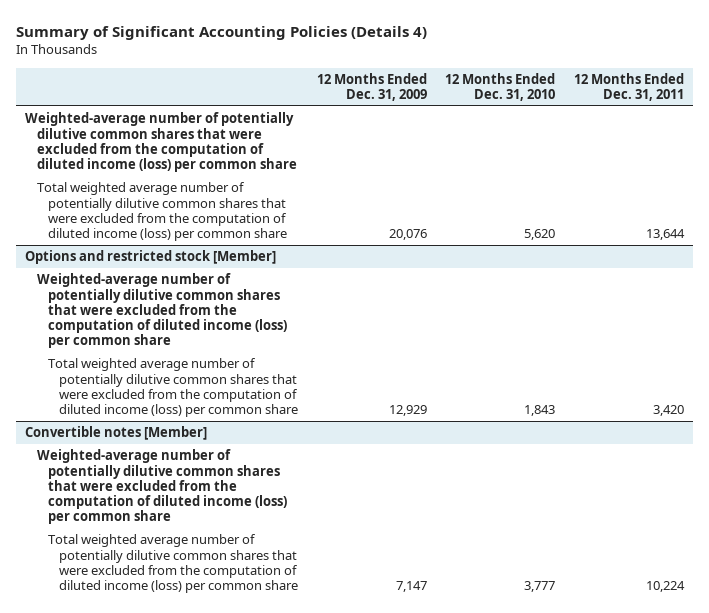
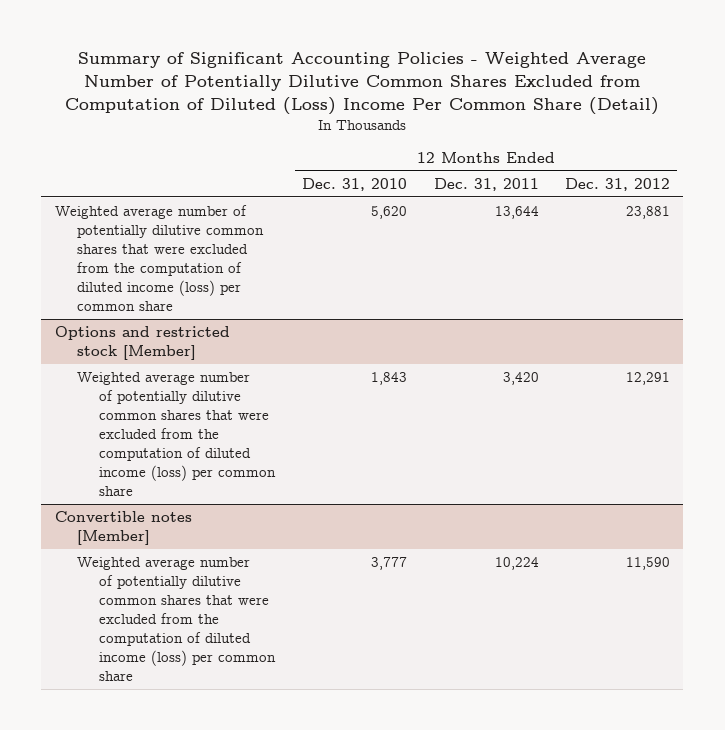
[16,25,428,40] Summary of Significant Accounting Policies (Details 4) -> [65,52,660,115] Summary of Significant Accounting Policies - Weighted Average Number of Potentially Dilutive Common Shares Excluded from Computation of Diluted (Loss) Income Per Common Share (Detail)
[316,72,427,102] 12 Months Ended Dec. 31, 2009 -> none
none -> [565,177,671,191] Dec. 31, 2012
[25,112,297,173] Weighted-average number of potentially dilutive common shares that were excluded from the computation of diluted income (loss) per common share -> none
[36,182,287,242] Total weighted average number of potentially dilutive common shares that were excluded from the computation of diluted income (loss) per common share -> [54,205,265,311] Weighted average number of potentially dilutive common shares that were excluded from the computation of diluted income (loss) per common share
[36,273,287,349] Weighted-average number of potentially dilutive common shares that were excluded from the computation of diluted income (loss) per common share -> none
[47,358,299,418] Total weighted average number of potentially dilutive common shares that were excluded from the computation of diluted income (loss) per common share -> [77,372,277,496] Weighted average number of potentially dilutive common shares that were excluded from the computation of diluted income (loss) per common share
[36,449,287,525] Weighted-average number of potentially dilutive common shares that were excluded from the computation of diluted income (loss) per common share -> none
[47,534,299,594] Total weighted average number of potentially dilutive common shares that were excluded from the computation of diluted income (loss) per common share -> [77,557,277,681] Weighted average number of potentially dilutive common shares that were excluded from the computation of diluted income (loss) per common share

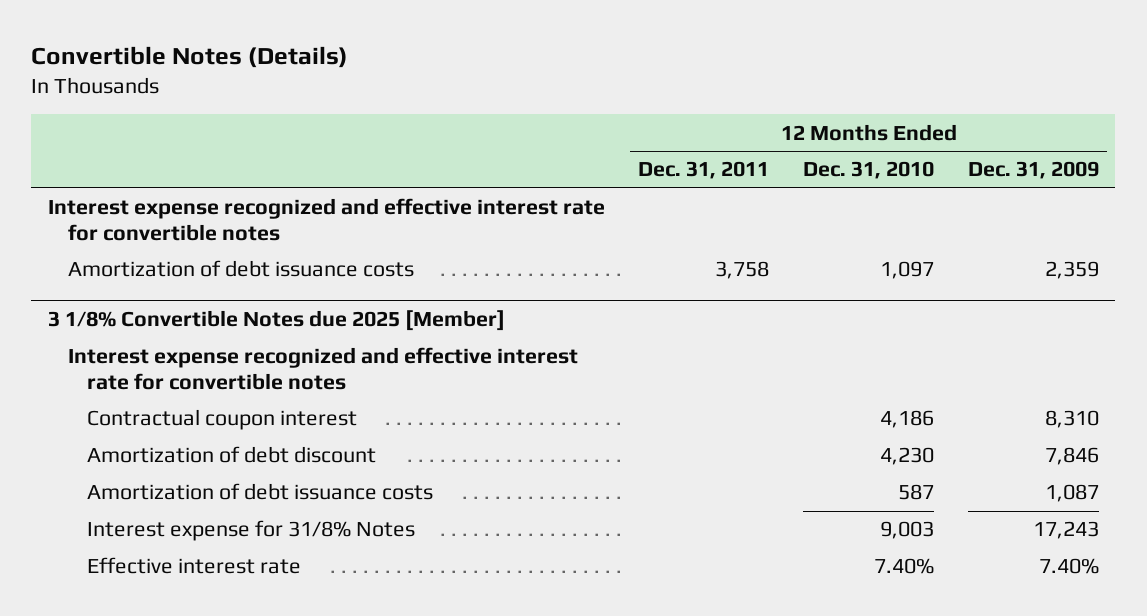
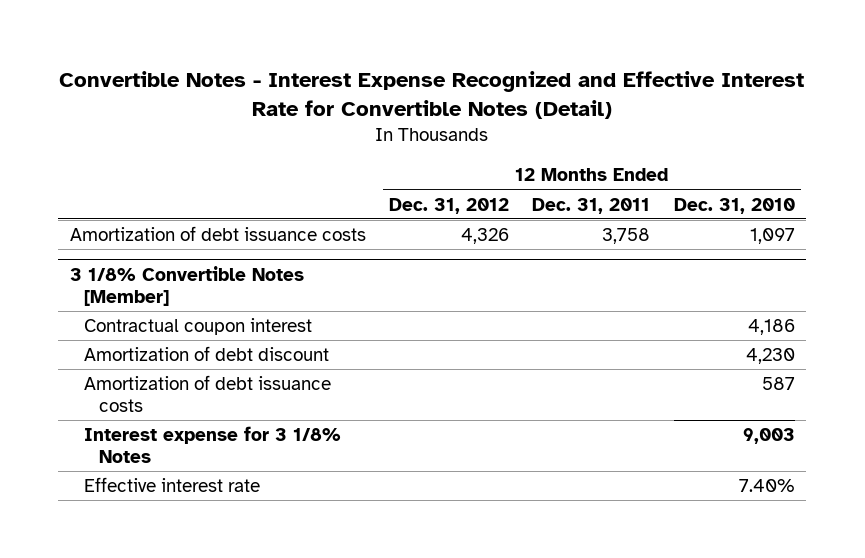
[31,46,349,69] Convertible Notes (Details) -> [59,71,805,120] Convertible Notes - Interest Expense Recognized and Effective Interest Rate for Convertible Notes (Detail)
[967,161,1099,180] Dec. 31, 2009 -> none
none -> [389,197,510,214] Dec. 31, 2012
[47,198,605,241] Interest expense recognized and effective interest rate for convertible notes -> none
[67,347,578,390] Interest expense recognized and effective interest rate for convertible notes -> none
[47,310,505,332] 3 1/8% Convertible Notes due 2025 [Member] -> [69,265,304,306] 3 1/8% Convertible Notes [Member]
[87,520,416,542] Interest expense for 31/8% Notes -> [84,426,342,463] Interest expense for 3 1/8% Notes

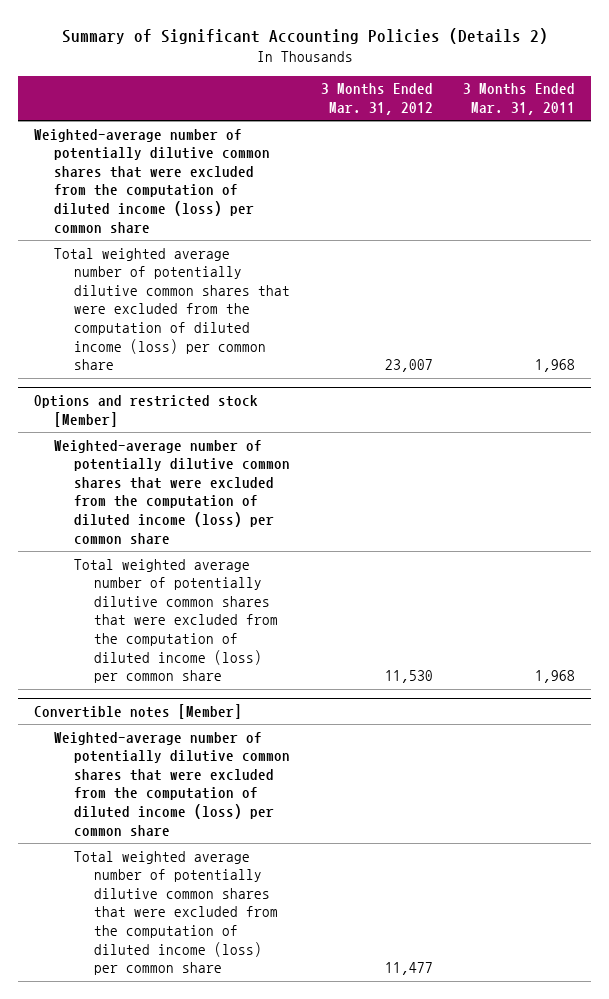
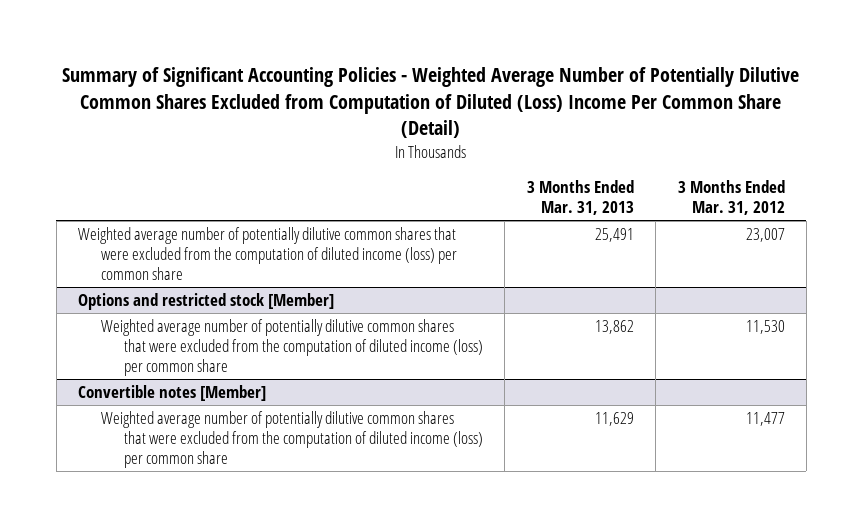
[61,28,548,45] Summary of Significant Accounting Policies (Details 2) -> [62,67,800,138] Summary of Significant Accounting Policies - Weighted Average Number of Potentially Dilutive Common Shares Excluded from Computation of Diluted (Loss) Income Per Common Share (Detail)
[463,83,576,115] 3 Months Ended Mar. 31, 2011 -> none
none -> [526,180,634,216] 3 Months Ended Mar. 31, 2013
[33,128,270,233] Weighted-average number of potentially dilutive common shares that were excluded from the computation of diluted income (loss) per common share -> none
[53,247,291,371] Total weighted average number of potentially dilutive common shares that were excluded from the computation of diluted income (loss) per common share -> [78,226,457,280] Weighted average number of potentially dilutive common shares that were excluded from the computation of diluted income (loss) per common share
[53,439,291,544] Weighted-average number of potentially dilutive common shares that were excluded from the computation of diluted income (loss) per common share -> none
[74,558,279,684] Total weighted average number of potentially dilutive common shares that were excluded from the computation of diluted income (loss) per common share -> [100,318,483,376] Weighted average number of potentially dilutive common shares that were excluded from the computation of diluted income (loss) per common share
[53,731,291,836] Weighted-average number of potentially dilutive common shares that were excluded from the computation of diluted income (loss) per common share -> none
[74,850,279,976] Total weighted average number of potentially dilutive common shares that were excluded from the computation of diluted income (loss) per common share -> [100,410,483,468] Weighted average number of potentially dilutive common shares that were excluded from the computation of diluted income (loss) per common share

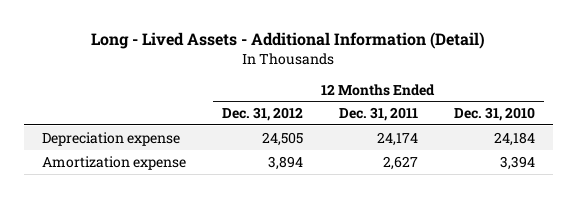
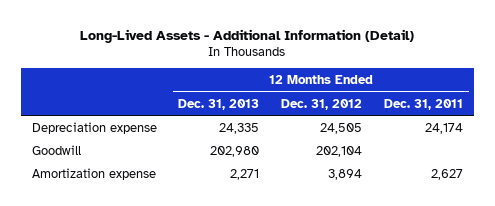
[91,32,486,50] Long - Lived Assets - Additional Information (Detail) -> [80,28,415,43] Long-Lived Assets - Additional Information (Detail)
[453,107,535,122] Dec. 31, 2010 -> none
none -> [178,98,260,110] Dec. 31, 2013
none -> [31,144,81,155] Goodwill

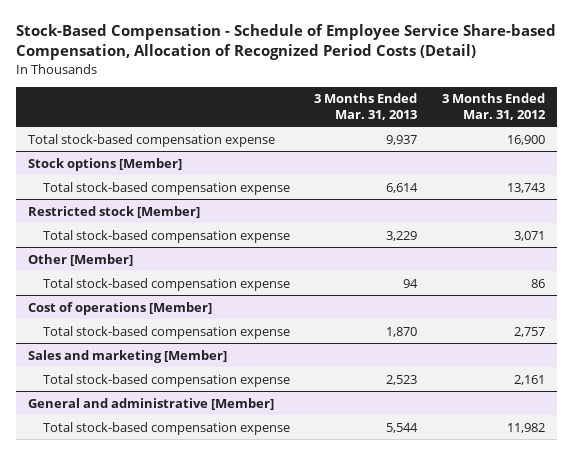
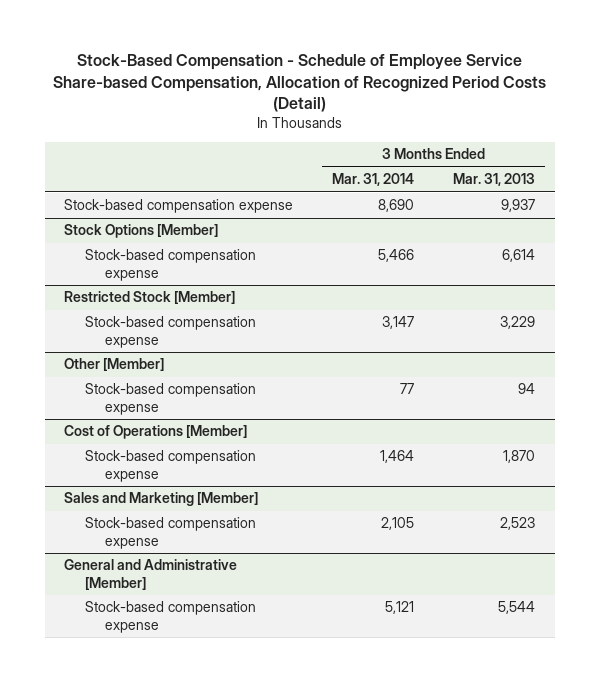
[441,93,546,120] 3 Months Ended Mar. 31, 2012 -> none
none -> [332,173,415,187] Mar. 31, 2014
[28,133,276,147] Total stock-based compensation expense -> [64,199,294,214] Stock-based compensation expense
[28,157,183,171] Stock options [Member] -> [64,224,219,239] Stock Options [Member]
[42,181,290,195] Total stock-based compensation expense -> [84,249,256,282] Stock-based compensation expense
[28,205,201,218] Restricted stock [Member] -> [64,291,236,305] Restricted Stock [Member]
[42,229,290,243] Total stock-based compensation expense -> [84,316,256,349] Stock-based compensation expense
[42,277,290,291] Total stock-based compensation expense -> [84,383,256,416] Stock-based compensation expense
[28,301,213,315] Cost of operations [Member] -> [64,425,248,440] Cost of Operations [Member]
[42,325,290,339] Total stock-based compensation expense -> [84,450,256,483] Stock-based compensation expense
[28,349,228,363] Sales and marketing [Member] -> [64,492,259,507] Sales and Marketing [Member]
[42,373,290,387] Total stock-based compensation expense -> [84,517,256,550] Stock-based compensation expense
[28,397,275,410] General and administrative [Member] -> [64,559,238,591] General and Administrative [Member]
[42,421,290,435] Total stock-based compensation expense -> [84,601,256,634] Stock-based compensation expense

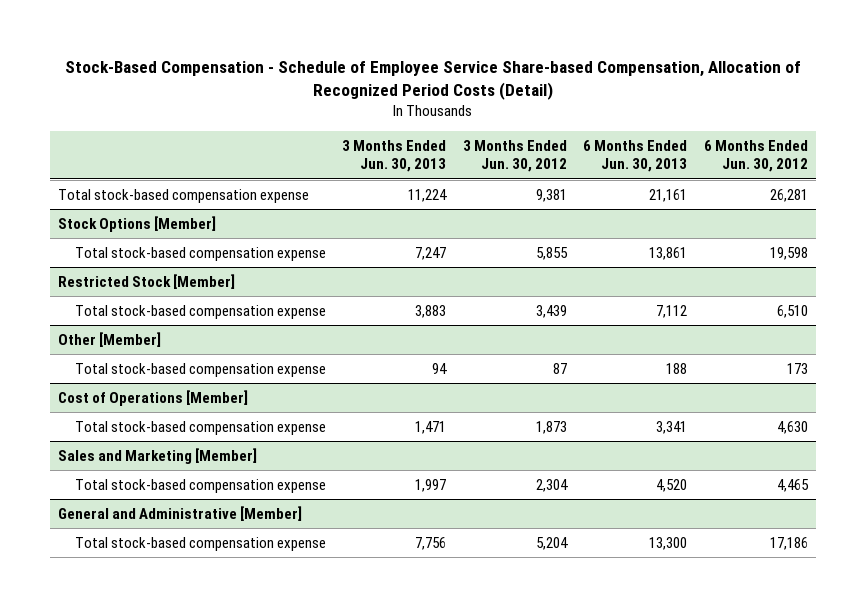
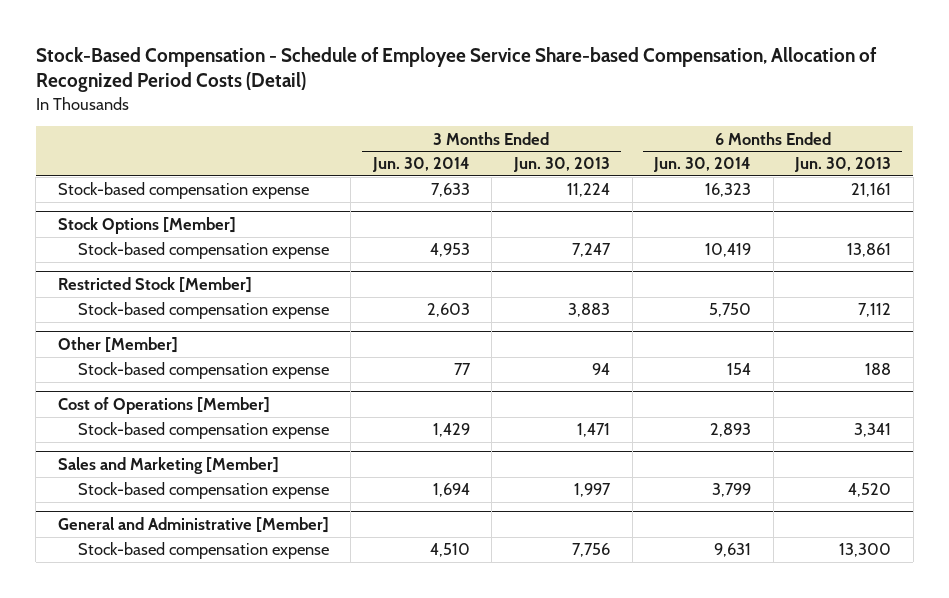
[462,140,567,173] 3 Months Ended Jun. 30, 2012 -> none
[703,140,808,173] 6 Months Ended Jun. 30, 2012 -> none
none -> [371,157,470,173] Jun. 30, 2014
none -> [653,157,752,173] Jun. 30, 2014
[58,189,310,204] Total stock-based compensation expense -> [57,182,309,200] Stock-based compensation expense
[74,247,326,262] Total stock-based compensation expense -> [77,242,329,260] Stock-based compensation expense
[74,305,326,320] Total stock-based compensation expense -> [77,302,329,320] Stock-based compensation expense
[74,363,326,378] Total stock-based compensation expense -> [77,362,329,380] Stock-based compensation expense
[74,421,326,436] Total stock-based compensation expense -> [77,422,329,440] Stock-based compensation expense
[74,479,326,494] Total stock-based compensation expense -> [77,482,329,500] Stock-based compensation expense
[74,537,326,552] Total stock-based compensation expense -> [77,542,329,560] Stock-based compensation expense

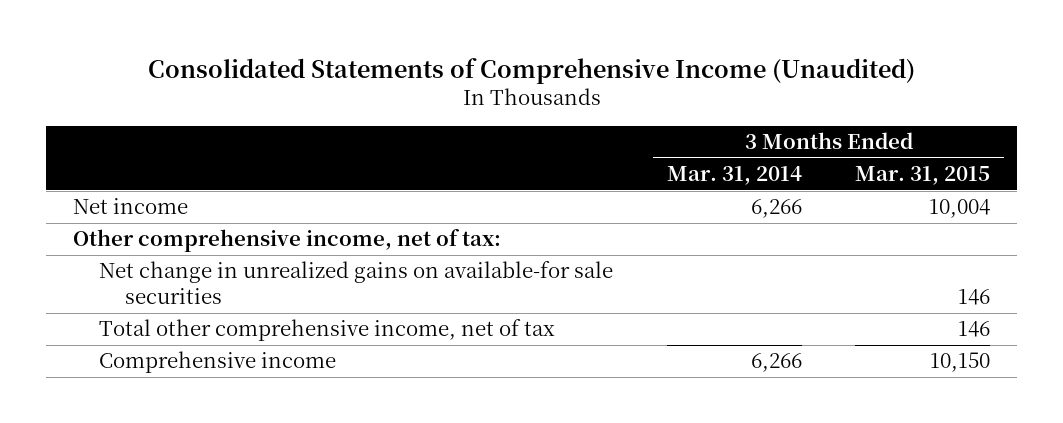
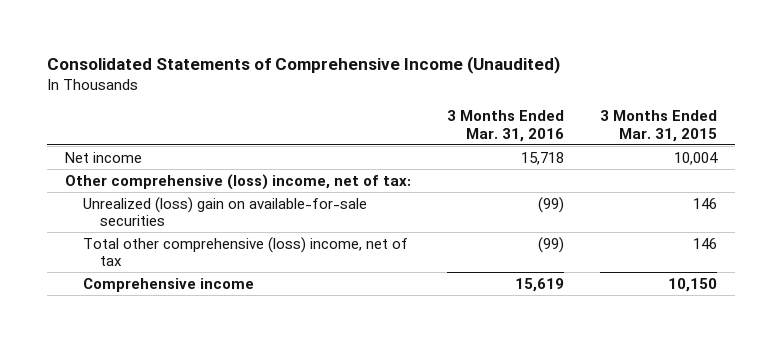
[666,166,802,186] Mar. 31, 2014 -> none
none -> [447,110,565,142] 3 Months Ended Mar. 31, 2016
[72,229,501,253] Other comprehensive income, net of tax: -> [65,173,412,190] Other comprehensive (loss) income, net of tax:
[99,261,614,305] Net change in unrealized gains on available-for sale securities -> [82,196,367,226] Unrealized (loss) gain on available-for-sale securities
[99,319,556,342] Total other comprehensive income, net of tax -> [82,236,408,266] Total other comprehensive (loss) income, net of tax

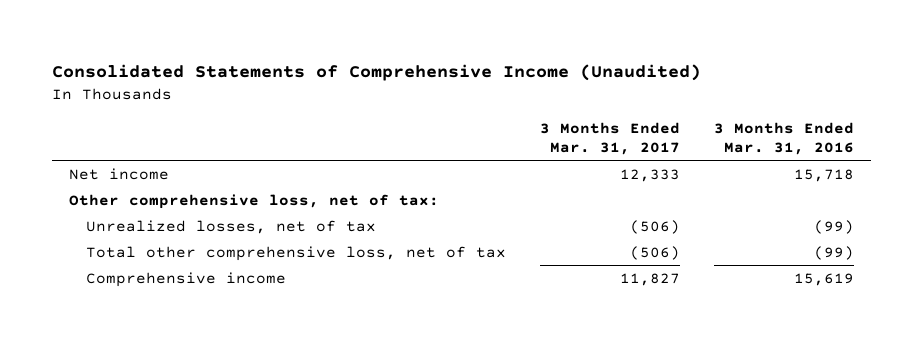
[600,110,718,142] 3 Months Ended Mar. 31, 2015 -> none
none -> [540,121,681,155] 3 Months Ended Mar. 31, 2017
[82,196,367,226] Unrealized (loss) gain on available-for-sale securities -> none
[65,173,412,190] Other comprehensive (loss) income, net of tax: -> [69,193,440,209] Other comprehensive loss, net of tax:
none -> [86,219,377,234] Unrealized losses, net of tax
[82,236,408,266] Total other comprehensive (loss) income, net of tax -> [86,245,507,261] Total other comprehensive loss, net of tax

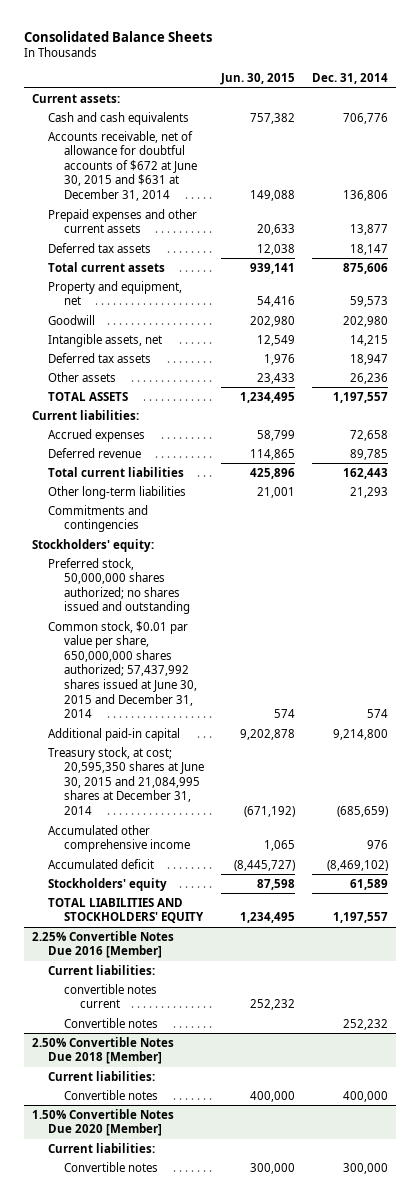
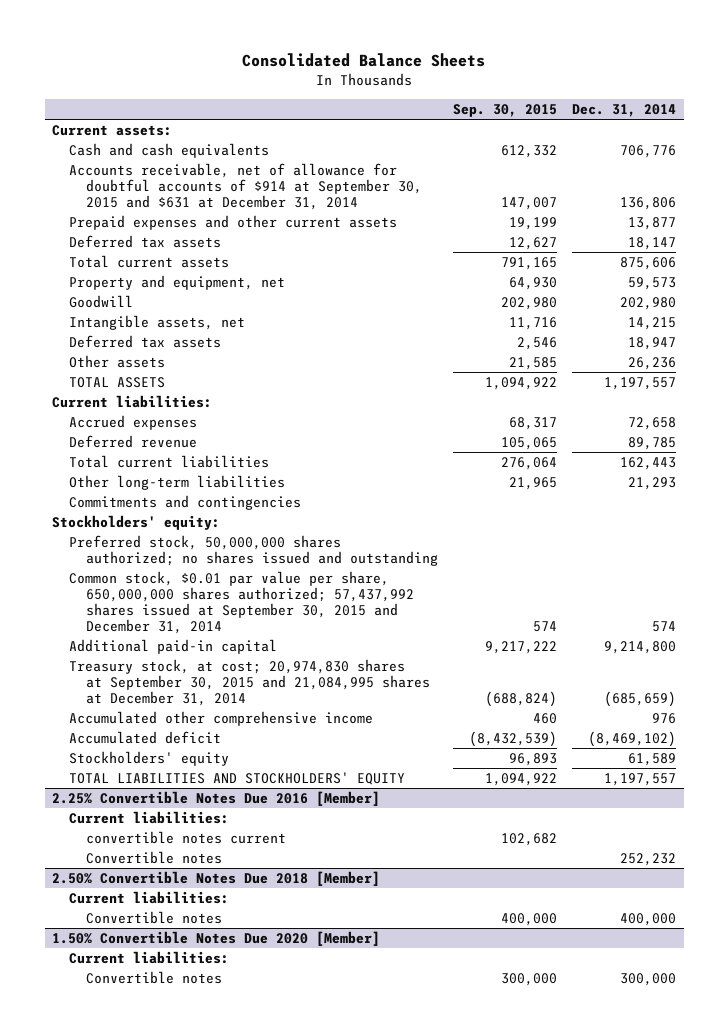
[219,73,295,86] Jun. 30, 2015 -> none
none -> [453,103,558,117] Sep. 30, 2015
[48,130,198,202] Accounts receivable, net of allowance for doubtful accounts of $672 at June 30, 2015 and $631 at December 31, 2014 -> [69,162,423,211] Accounts receivable, net of allowance for doubtful accounts of $914 at September 30, 2015 and $631 at December 31, 2014
[48,620,198,719] Common stock, $0.01 par value per share, 650,000,000 shares authorized; 57,437,992 shares issued at June 30, 2015 and December 31, 2014 -> [69,570,415,635] Common stock, $0.01 par value per share, 650,000,000 shares authorized; 57,437,992 shares issued at September 30, 2015 and December 31, 2014
[48,746,205,816] Treasury stock, at cost; 20,595,350 shares at June 30, 2015 and 21,084,995 shares at December 31, 2014 -> [69,658,431,707] Treasury stock, at cost; 20,974,830 shares at September 30, 2015 and 21,084,995 shares at December 31, 2014

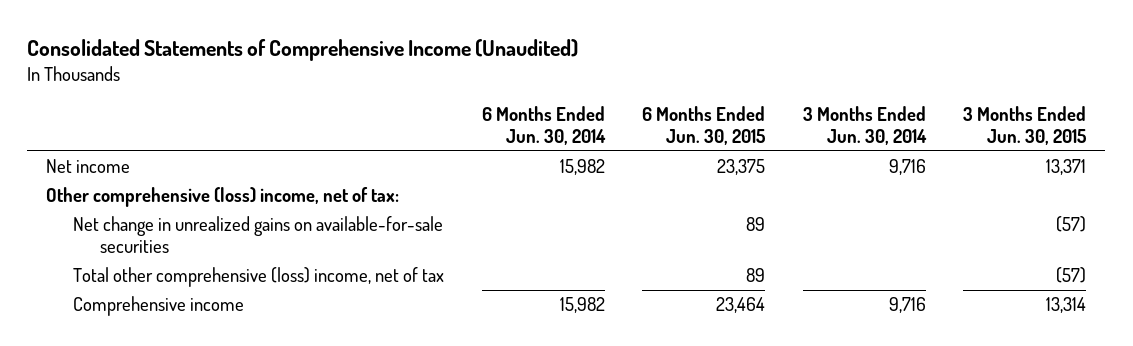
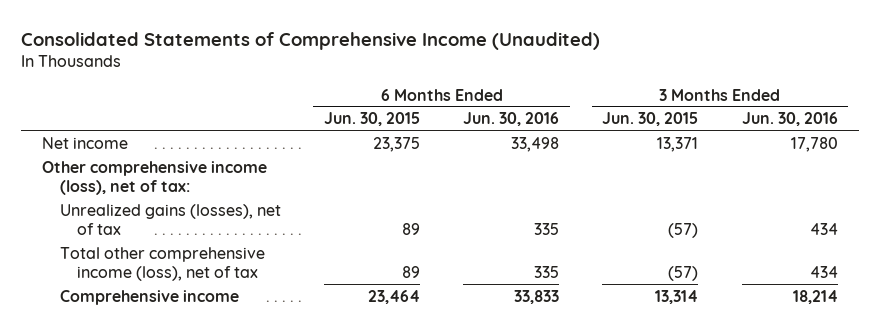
[481,106,606,145] 6 Months Ended Jun. 30, 2014 -> none
[802,106,927,145] 3 Months Ended Jun. 30, 2014 -> none
none -> [463,112,560,127] Jun. 30, 2016
none -> [741,112,838,127] Jun. 30, 2016
[46,187,400,208] Other comprehensive (loss) income, net of tax: -> [42,160,268,196] Other comprehensive income (loss), net of tax:
[73,216,444,254] Net change in unrealized gains on available-for-sale securities -> [59,203,281,236] Unrealized gains (losses), net of tax
[73,267,445,288] Total other comprehensive (loss) income, net of tax -> [59,246,265,282] Total other comprehensive income (loss), net of tax

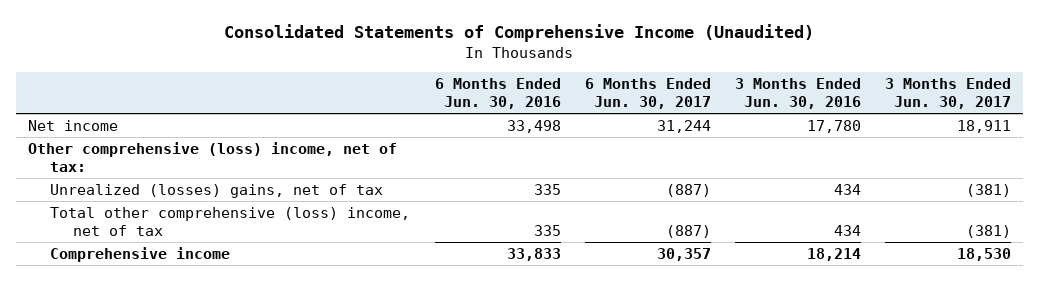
[323,112,420,127] Jun. 30, 2015 -> none
[602,112,699,127] Jun. 30, 2015 -> none
none -> [584,78,711,110] 6 Months Ended Jun. 30, 2017
none -> [884,78,1011,110] 3 Months Ended Jun. 30, 2017
[42,160,268,196] Other comprehensive income (loss), net of tax: -> [27,141,397,173] Other comprehensive (loss) income, net of tax:
[59,203,281,236] Unrealized gains (losses), net of tax -> [50,183,384,198] Unrealized (losses) gains, net of tax
[59,246,265,282] Total other comprehensive income (loss), net of tax -> [50,206,411,237] Total other comprehensive (loss) income, net of tax

